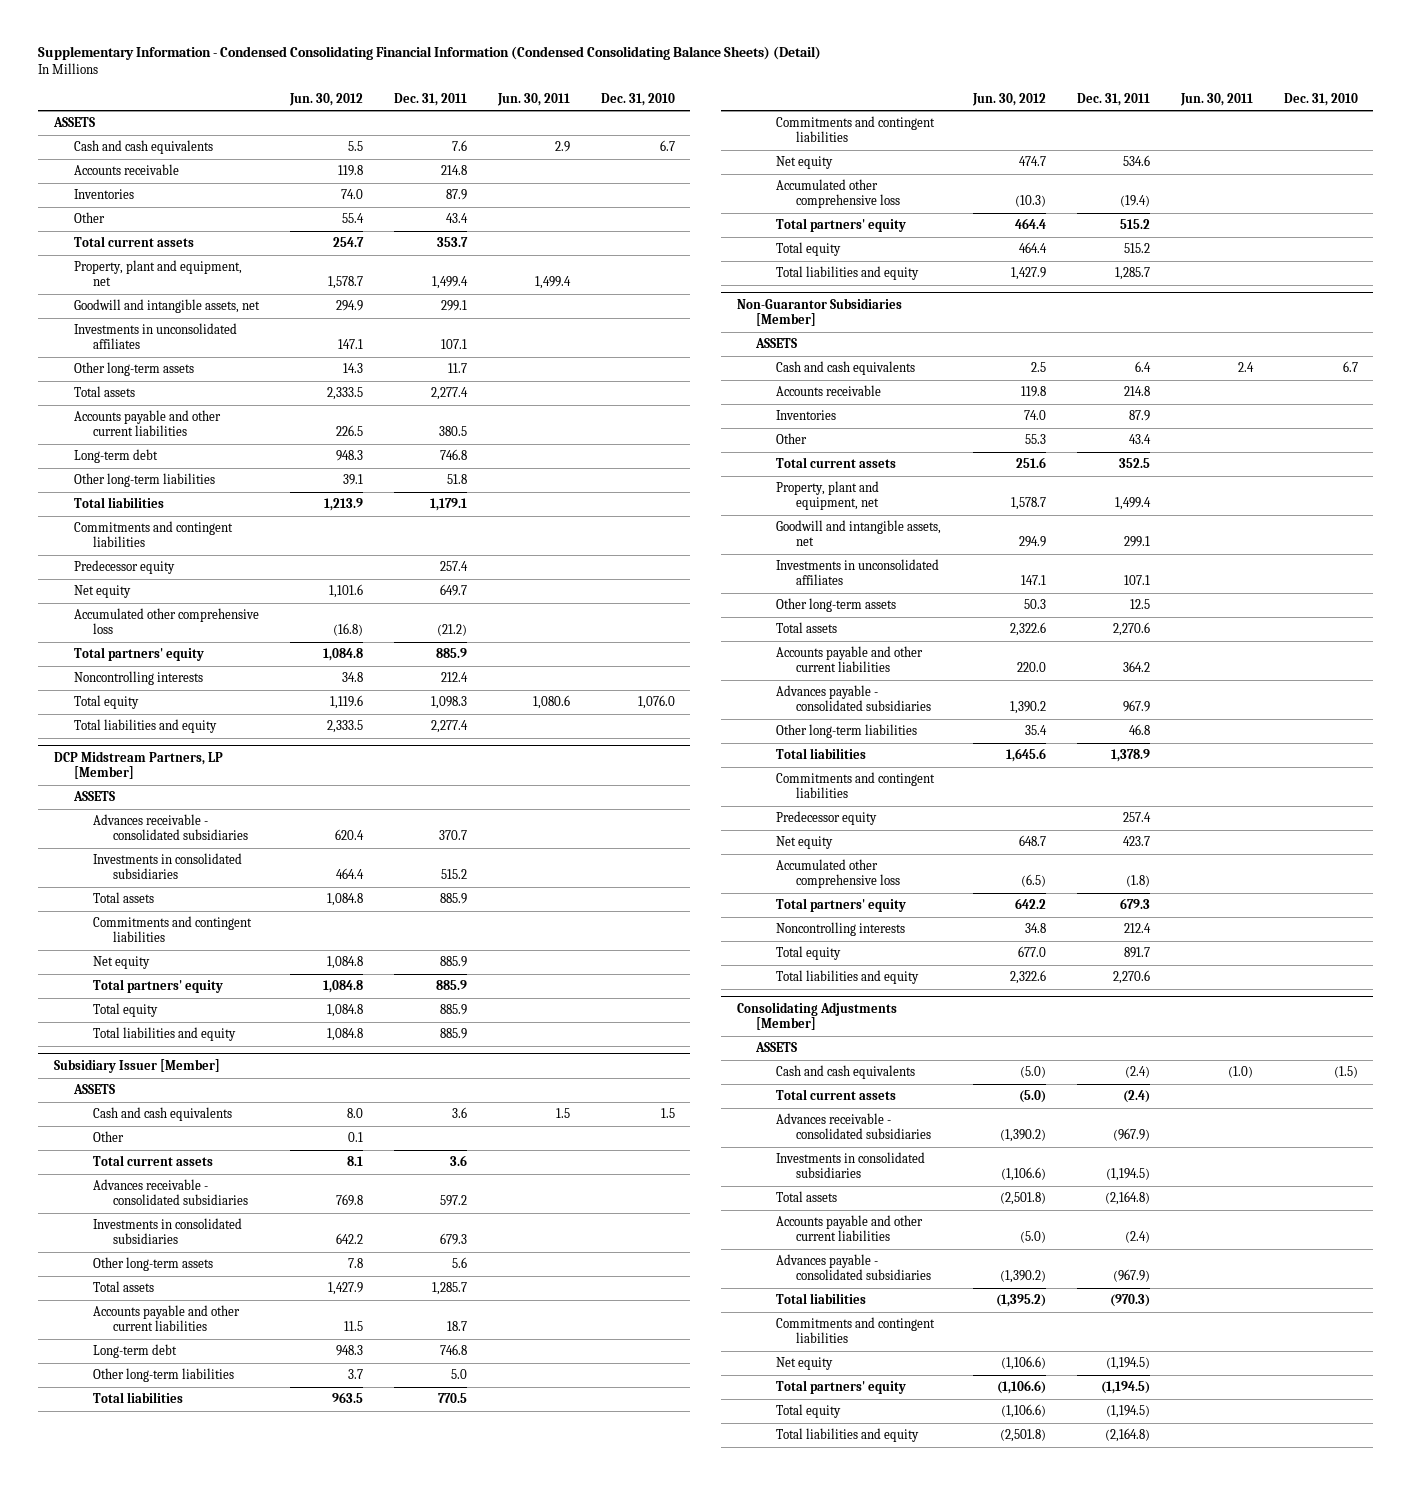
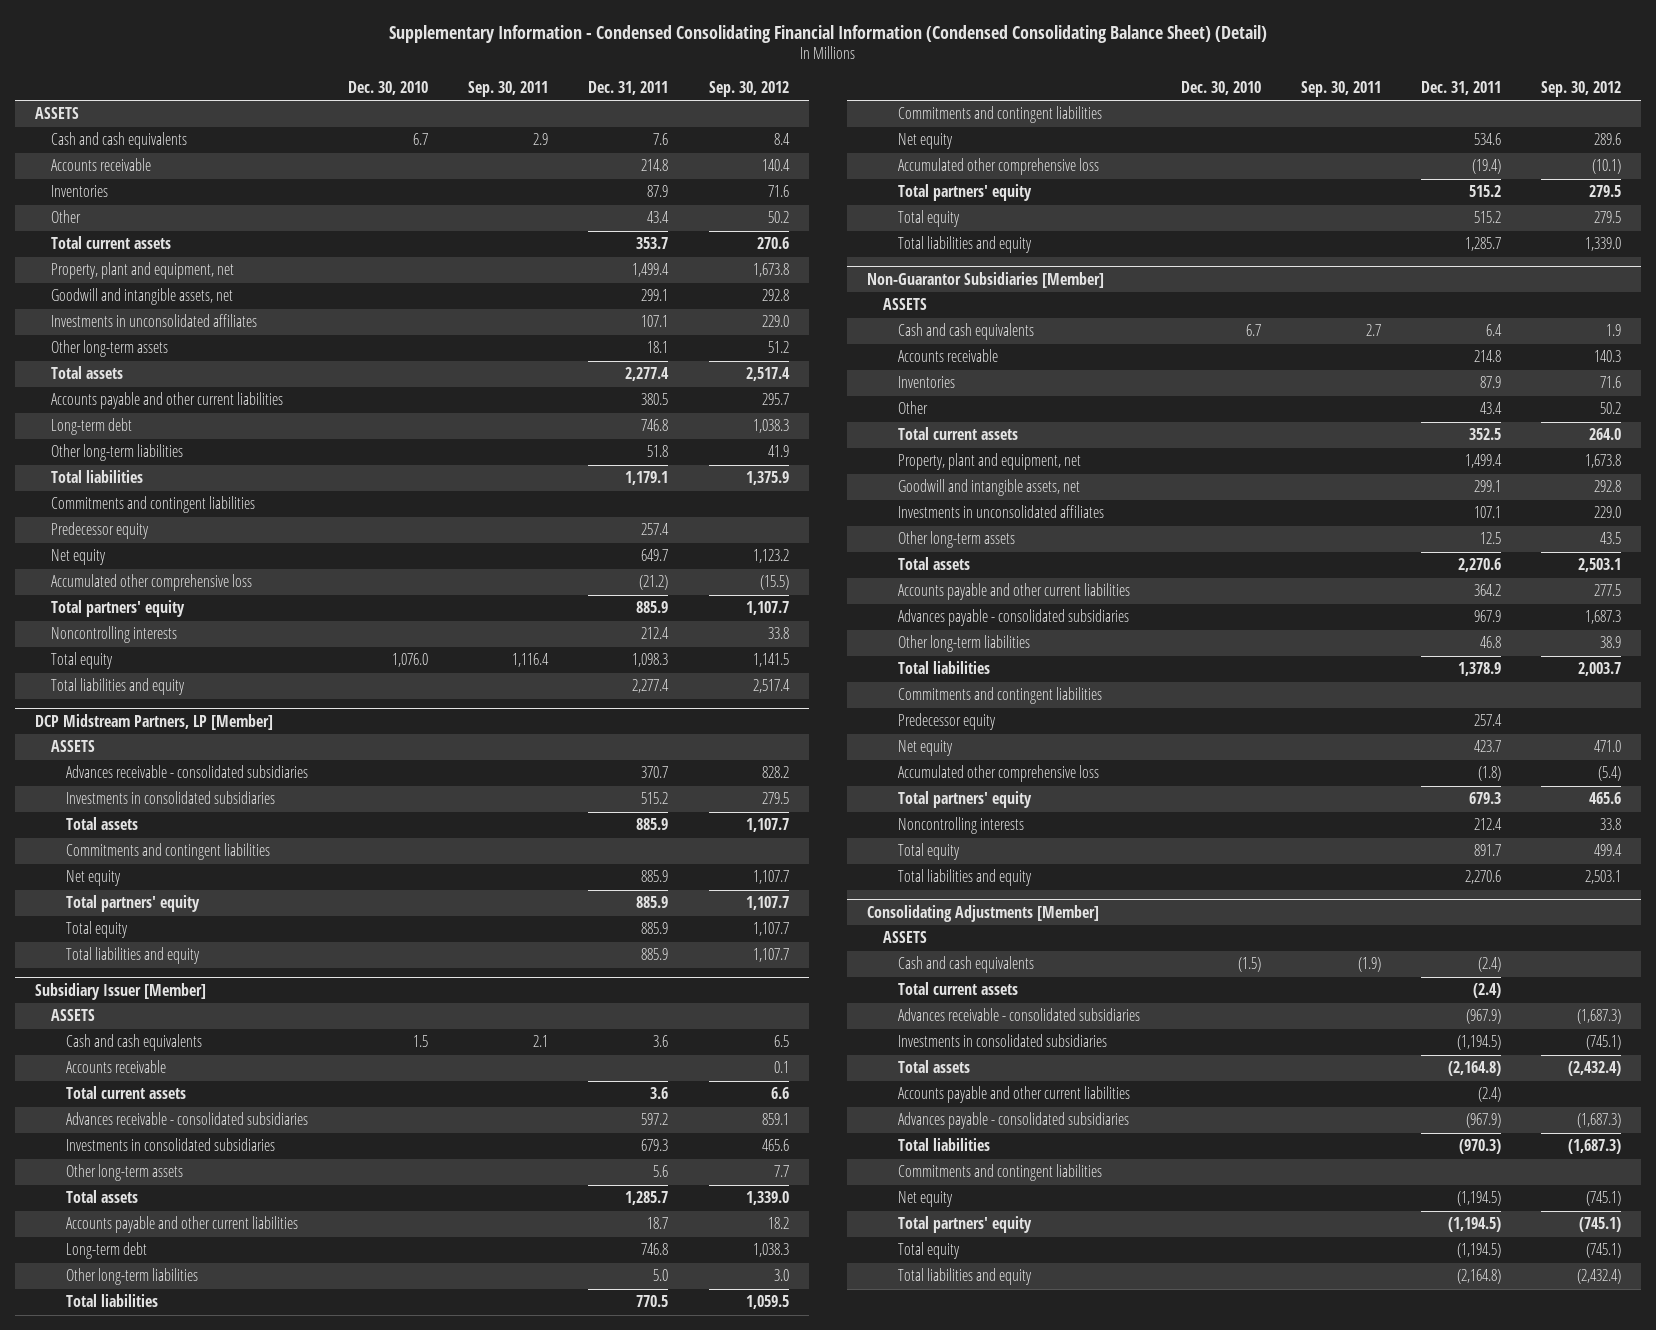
[38,46,822,61] Supplementary Information - Condensed Consolidating Financial Information (Condensed Consolidating Balance Sheets) (Detail) -> [388,24,1267,43] Supplementary Information - Condensed Consolidating Financial Information (Condensed Consolidating Balance Sheet) (Detail)
[288,92,363,106] Jun. 30, 2012 -> none
[496,92,570,106] Jun. 30, 2011 -> none
[600,92,675,106] Dec. 31, 2010 -> none
none -> [348,81,429,96] Dec. 30, 2010
none -> [468,81,549,98] Sep. 30, 2011
none -> [708,81,789,98] Sep. 30, 2012
[447,363,467,374] 11.7 -> [647,341,669,354] 18.1
[93,1131,125,1143] Other -> none
none -> [66,1060,167,1074] Accounts receivable

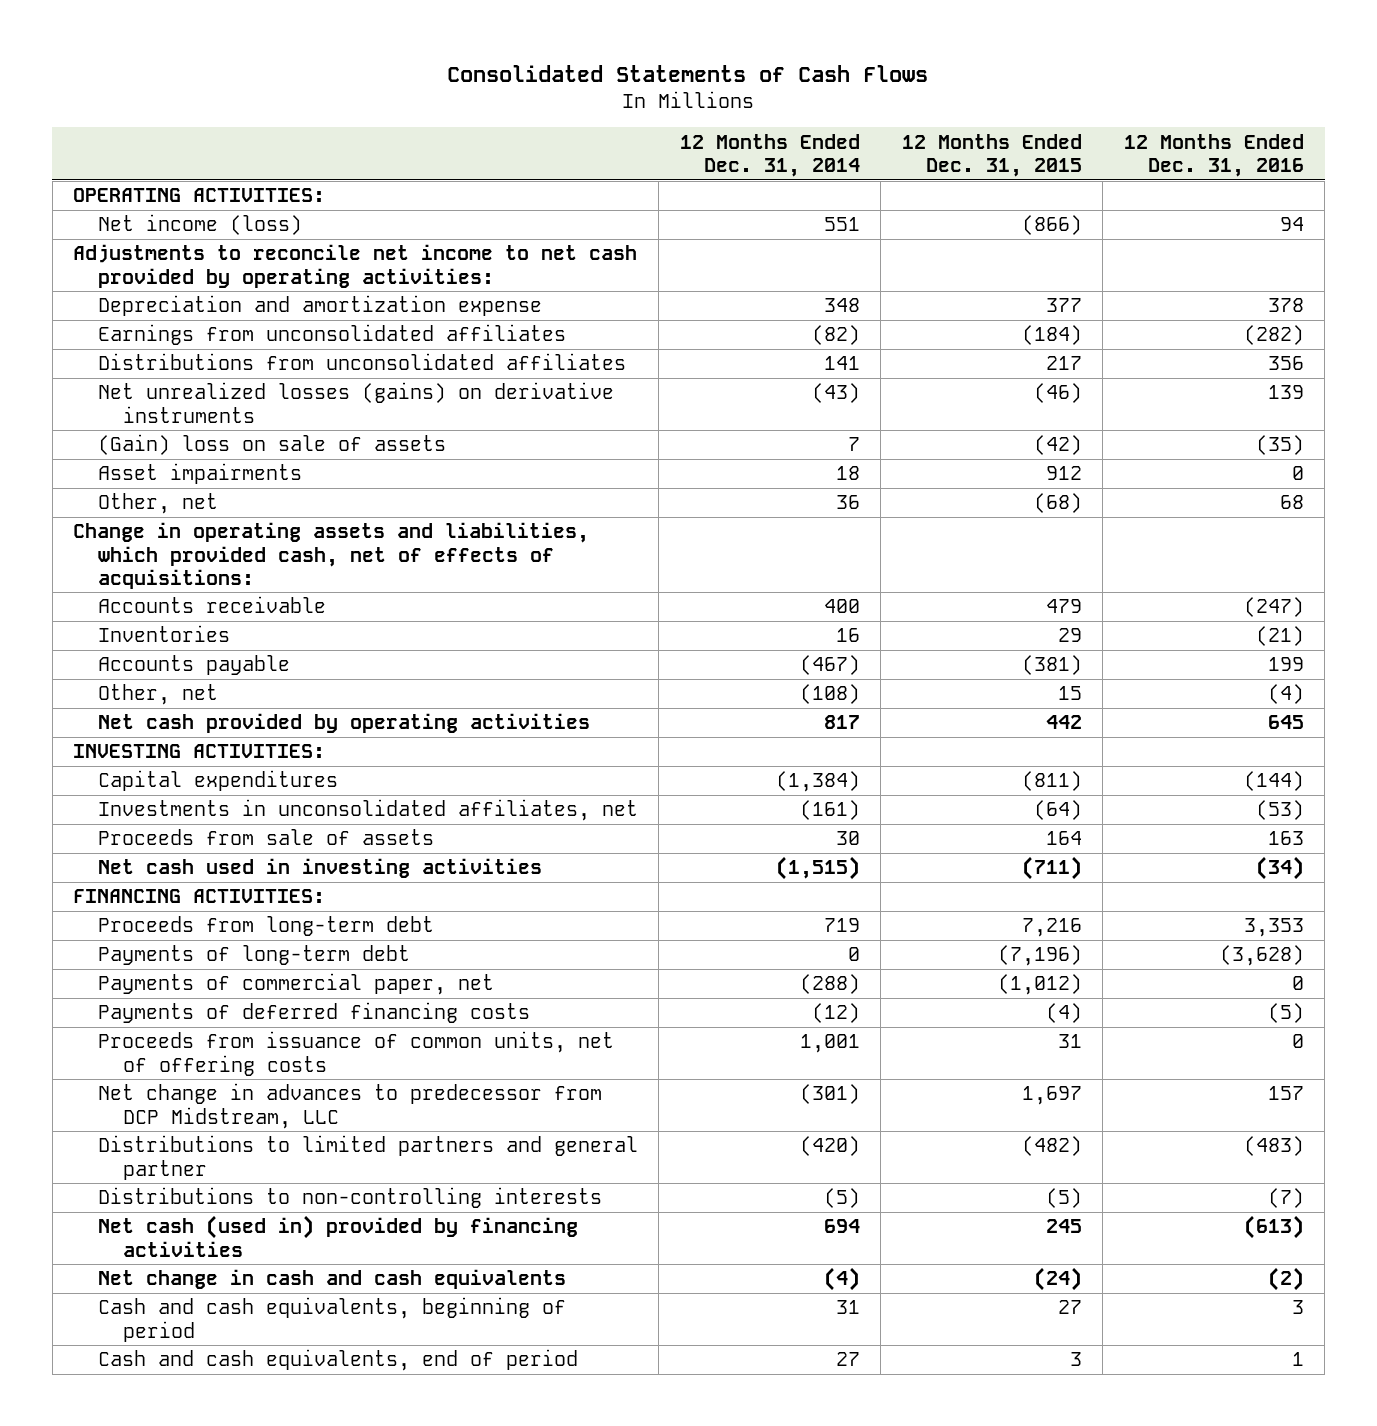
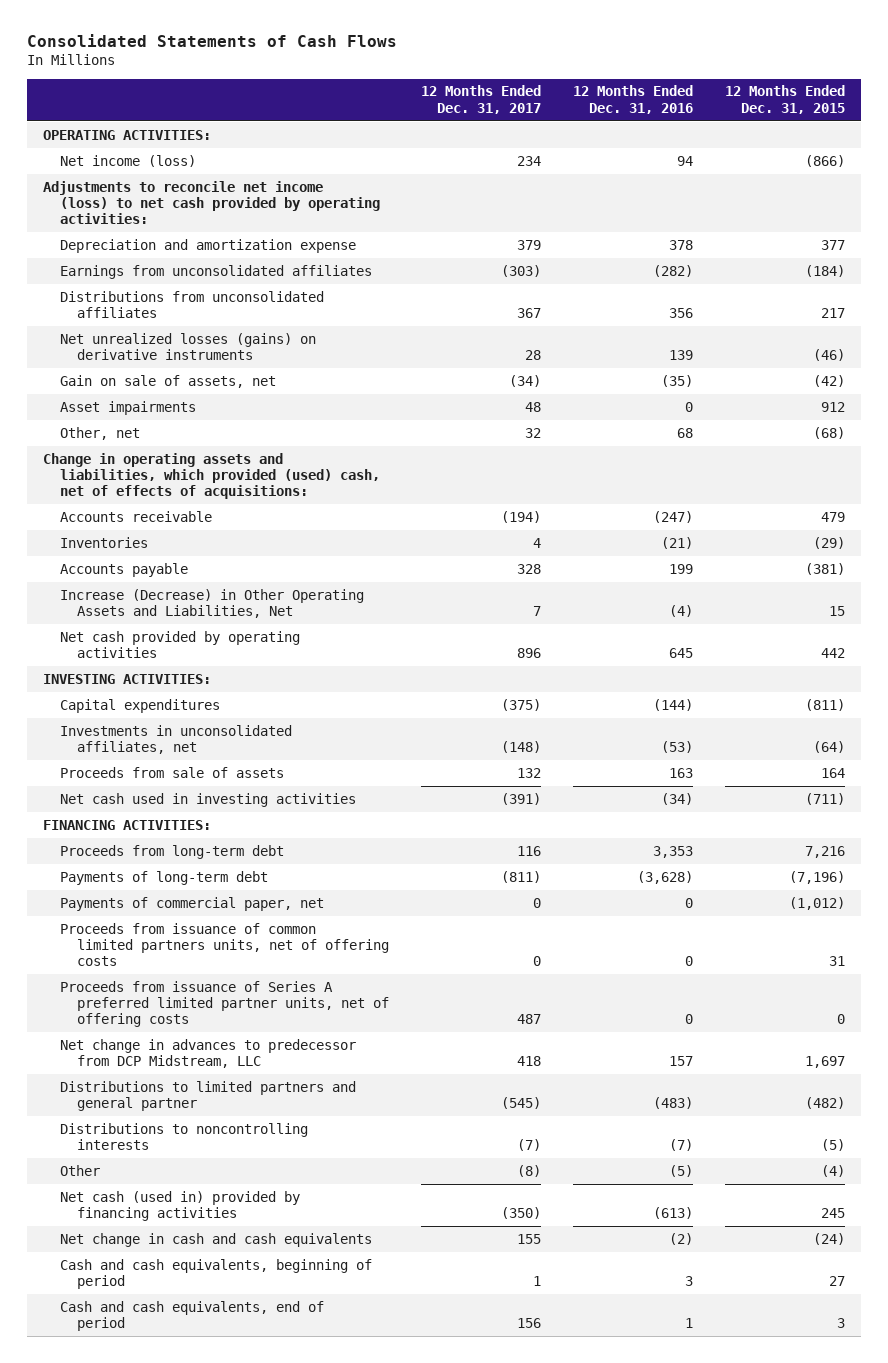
[679,133,860,177] 12 Months Ended Dec. 31, 2014 -> none
none -> [420,85,541,114] 12 Months Ended Dec. 31, 2017
[73,244,638,288] Adjustments to reconcile net income to net cash provided by operating activities: -> [42,180,380,225] Adjustments to reconcile net income (loss) to net cash provided by operating activities:
[97,434,446,456] (Gain) loss on sale of assets -> [59,374,276,388] Gain on sale of assets, net
[73,522,590,589] Change in operating assets and liabilities, which provided cash, net of effects of acquisitions: -> [42,452,380,500] Change in operating assets and liabilities, which provided (used) cash, net of effects of acquisitions:
[1057,628,1082,643] 29 -> [813,536,846,549] (29)
[97,684,218,706] Other, net -> [59,588,364,618] Increase (Decrease) in Other Operating Assets and Liabilities, Net
[97,1002,530,1024] Payments of deferred financing costs -> none
[97,1031,614,1076] Proceeds from issuance of common units, net of offering costs -> [59,922,389,967] Proceeds from issuance of common limited partners units, net of offering costs
none -> [59,980,389,1028] Proceeds from issuance of Series A preferred limited partner units, net of offering costs
[97,1187,602,1209] Distributions to non-controlling interests -> [59,1122,308,1150] Distributions to noncontrolling interests
none -> [59,1164,100,1176] Other

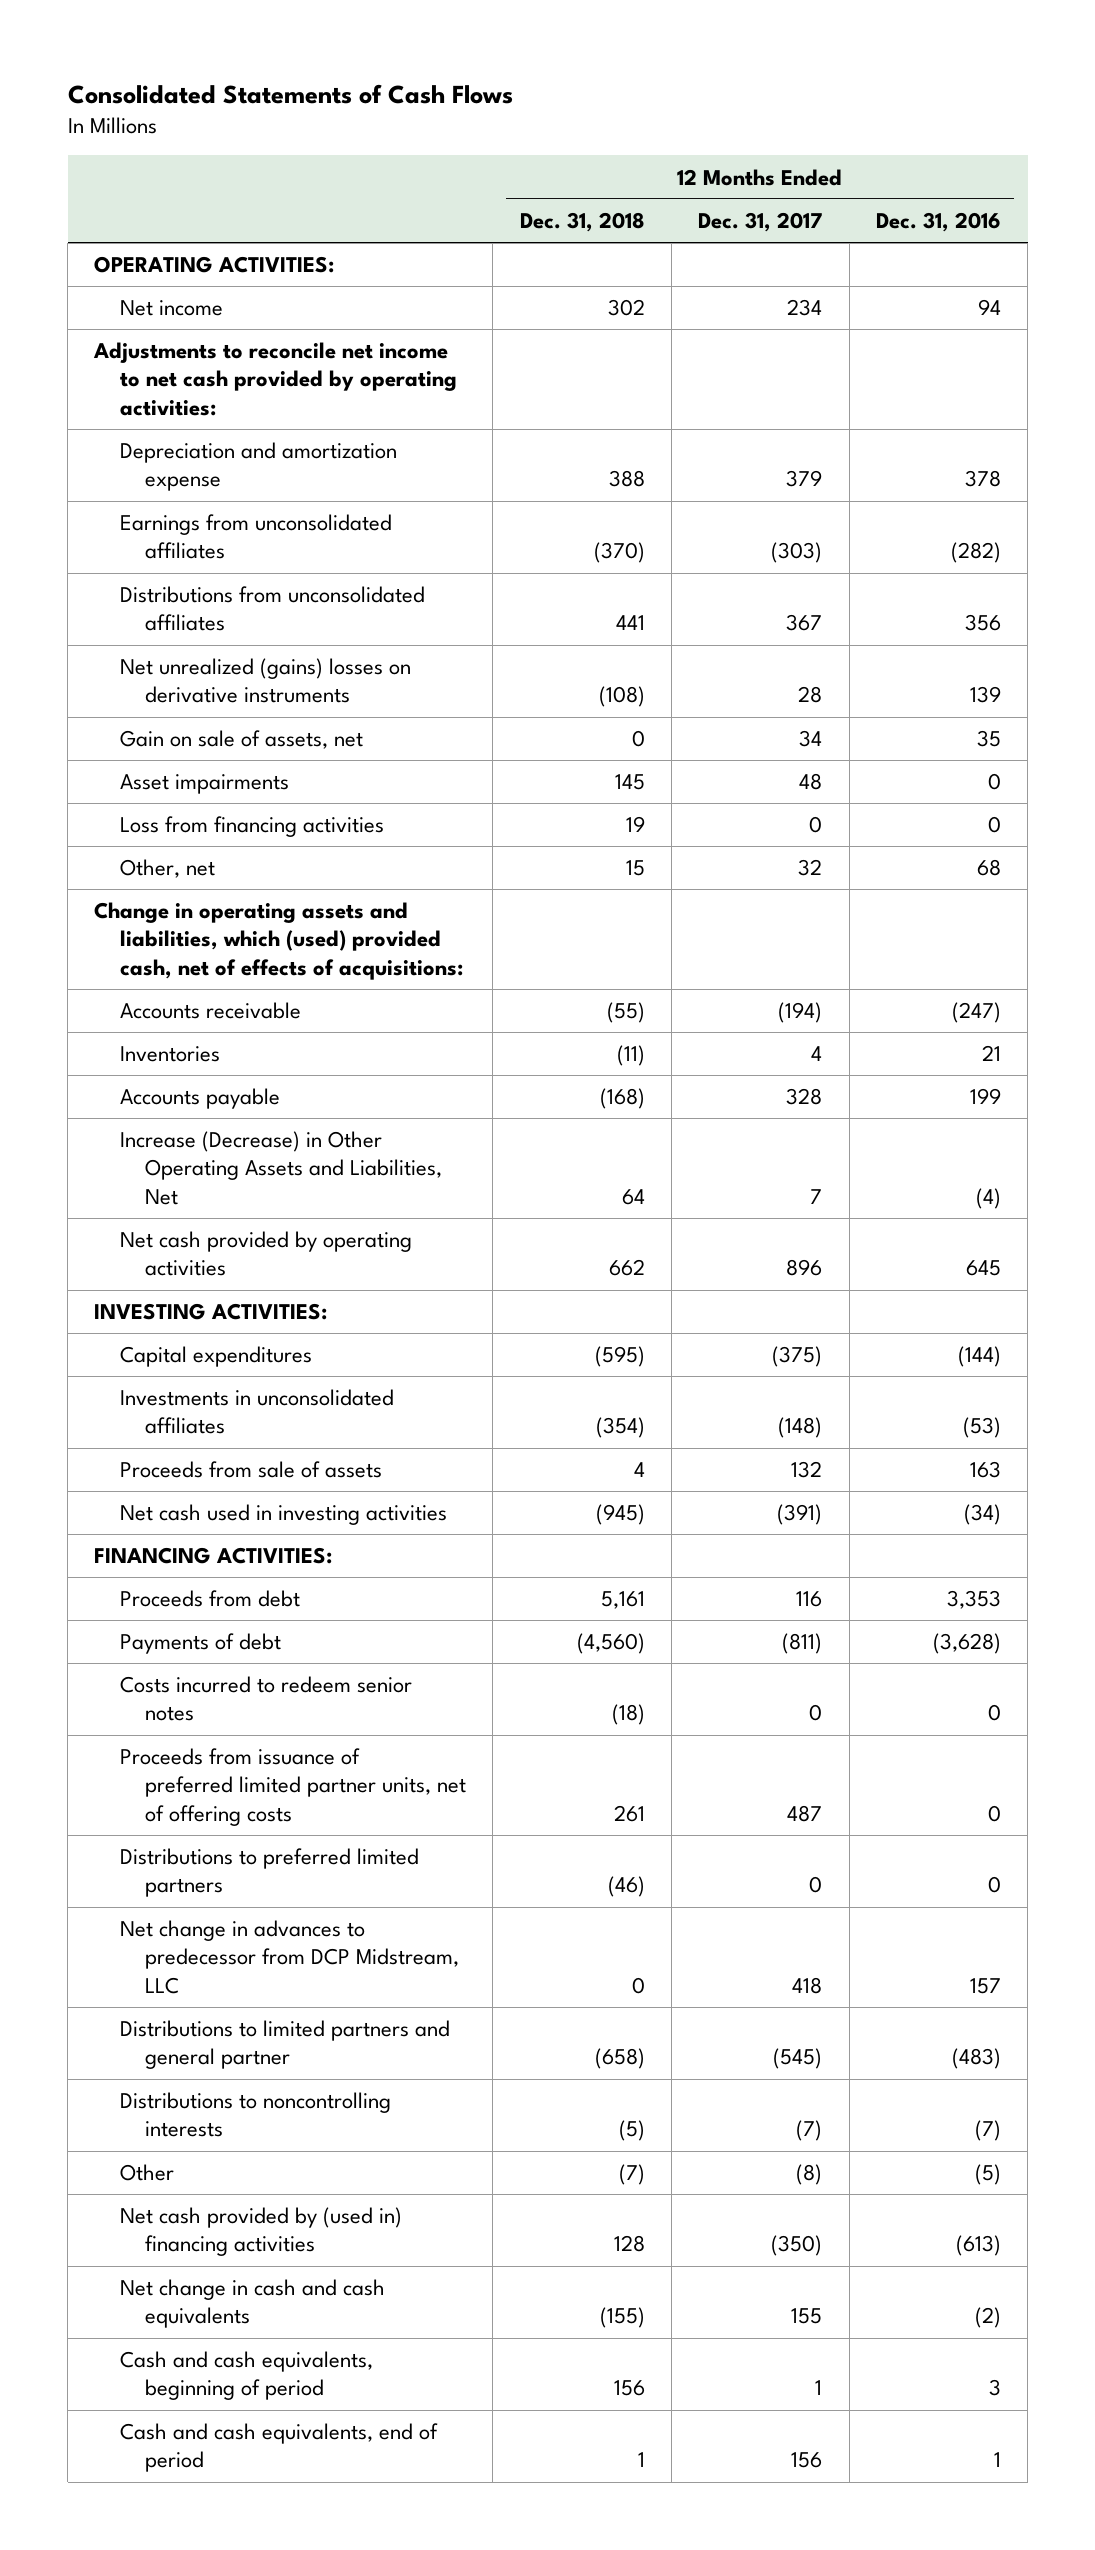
[725,85,846,114] 12 Months Ended Dec. 31, 2015 -> none
none -> [519,212,645,233] Dec. 31, 2018
[59,154,196,167] Net income (loss) -> [119,300,223,317] Net income
[42,180,380,225] Adjustments to reconcile net income (loss) to net cash provided by operating activities: -> [93,342,457,416] Adjustments to reconcile net income to net cash provided by operating activities:
[59,332,316,360] Net unrealized losses (gains) on derivative instruments -> [119,658,411,704] Net unrealized (gains) losses on derivative instruments
[508,374,541,387] (34) -> [799,730,823,748] 34
[661,374,694,387] (35) -> [976,730,1001,748] 35
none -> [119,816,384,838] Loss from financing activities
[42,452,380,500] Change in operating assets and liabilities, which provided (used) cash, net of effects of acquisitions: -> [94,902,463,980] Change in operating assets and liabilities, which (used) provided cash, net of effects of acquisitions:
[661,536,694,549] (21) -> [981,1045,1001,1062] 21
[59,724,292,754] Investments in unconsolidated affiliates, net -> [119,1389,394,1435] Investments in unconsolidated affiliates
[59,896,324,911] Payments of commercial paper, net -> none
[59,922,389,967] Proceeds from issuance of common limited partners units, net of offering costs -> none
[59,844,284,859] Proceeds from long-term debt -> [119,1590,300,1608] Proceeds from debt
[59,870,268,885] Payments of long-term debt -> [119,1633,281,1655] Payments of debt
none -> [119,1676,412,1722] Costs incurred to redeem senior notes
[59,980,389,1028] Proceeds from issuance of Series A preferred limited partner units, net of offering costs -> [119,1748,467,1826] Proceeds from issuance of preferred limited partner units, net of offering costs
none -> [119,1848,419,1898] Distributions to preferred limited partners
[59,1190,300,1221] Net cash (used in) provided by financing activities -> [119,2207,402,2257] Net cash provided by (used in) financing activities

